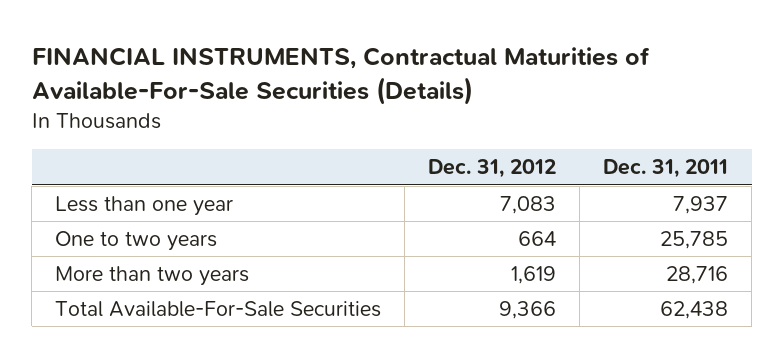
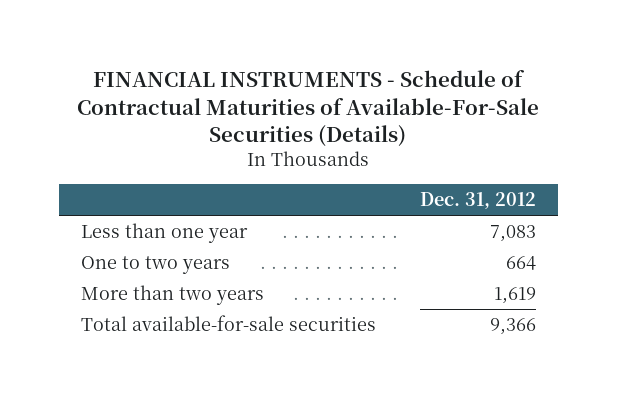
[31,47,650,105] FINANCIAL INSTRUMENTS, Contractual Maturities of Available-For-Sale Securities (Details) -> [77,69,540,148] FINANCIAL INSTRUMENTS - Schedule of Contractual Maturities of Available-For-Sale Securities (Details)
[603,159,729,179] Dec. 31, 2011 -> none
[55,301,382,318] Total Available-For-Sale Securities -> [80,315,376,332] Total available-for-sale securities

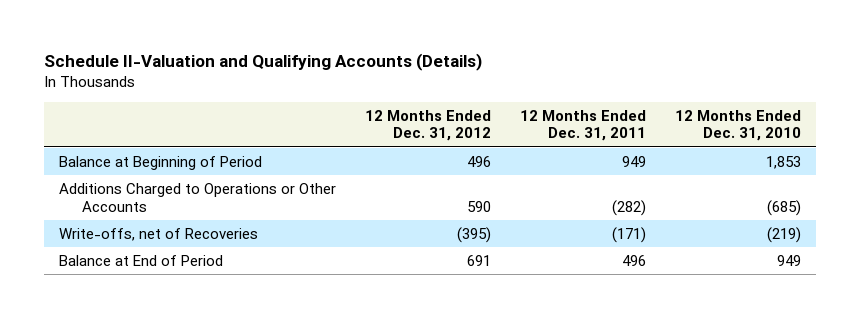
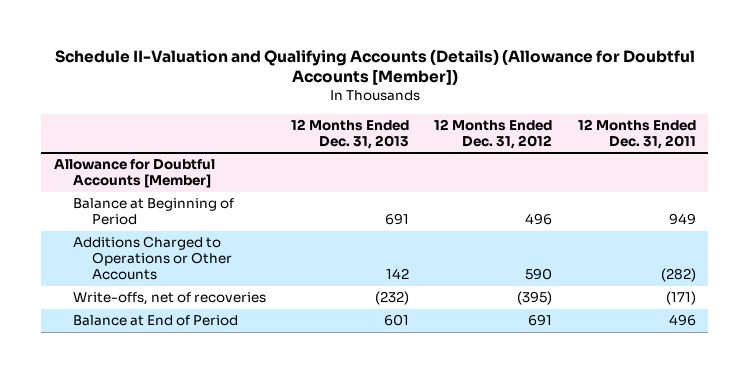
[44,53,483,72] Schedule II-Valuation and Qualifying Accounts (Details) -> [54,48,695,86] Schedule II-Valuation and Qualifying Accounts (Details) (Allowance for Doubtful Accounts [Member])
[675,109,802,142] 12 Months Ended Dec. 31, 2010 -> none
none -> [290,118,409,149] 12 Months Ended Dec. 31, 2013
none -> [53,159,215,189] Allowance for Doubtful Accounts [Member]
[58,227,258,241] Write-offs, net of Recoveries -> [72,292,266,306] Write-offs, net of recoveries

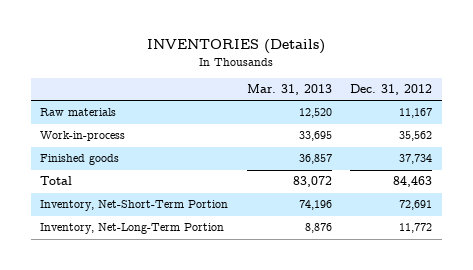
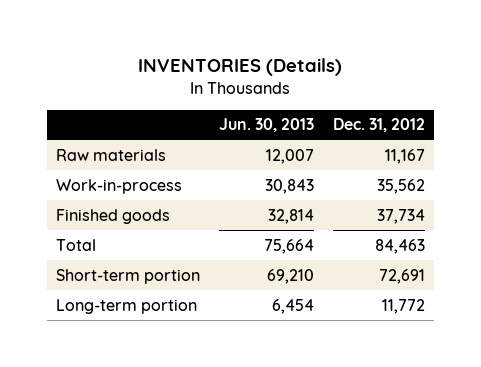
[246,84,332,96] Mar. 31, 2013 -> none
none -> [218,118,314,133] Jun. 30, 2013
[40,200,229,212] Inventory, Net-Short-Term Portion -> [56,268,201,284] Short-term portion
[40,223,225,235] Inventory, Net-Long-Term Portion -> [56,298,198,314] Long-term portion

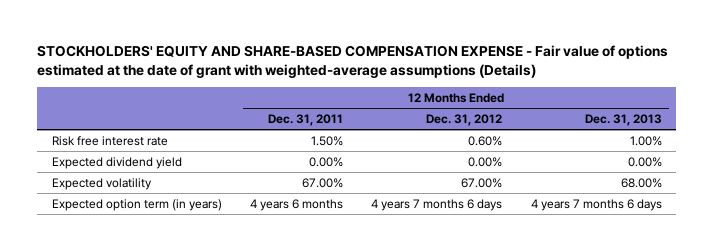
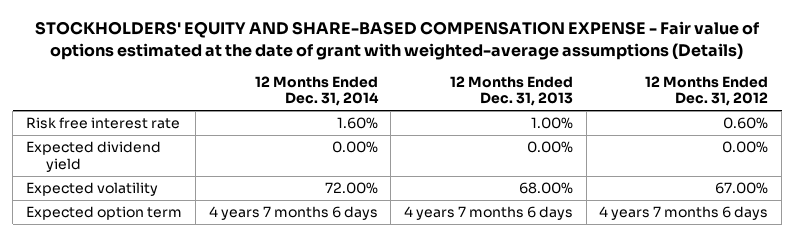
[267,113,343,126] Dec. 31, 2011 -> none
none -> [254,75,379,107] 12 Months Ended Dec. 31, 2014
[51,198,222,211] Expected option term (in years) -> [26,206,183,221] Expected option term

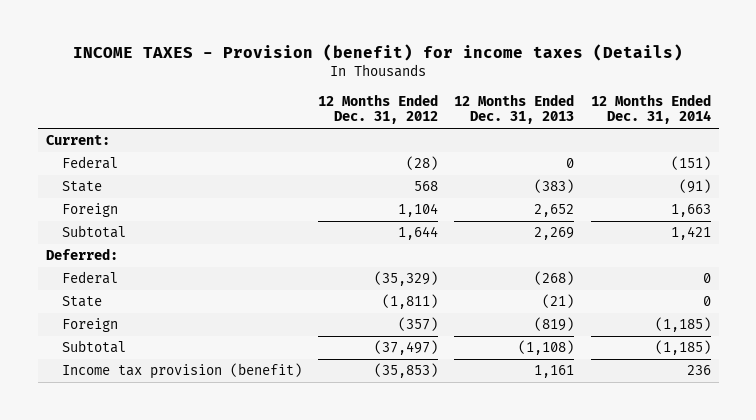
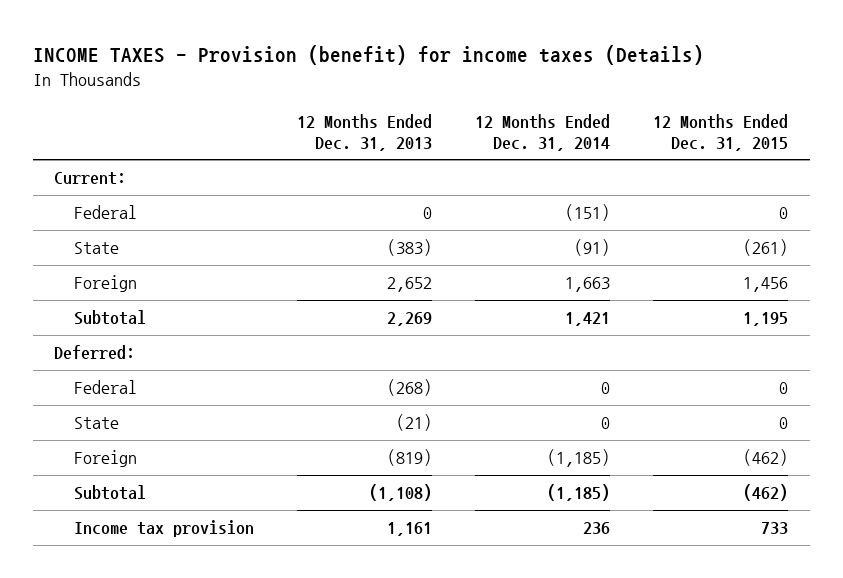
[317,93,438,125] 12 Months Ended Dec. 31, 2012 -> none
none -> [653,113,789,151] 12 Months Ended Dec. 31, 2015
[61,363,302,380] Income tax provision (benefit) -> [74,520,255,538] Income tax provision

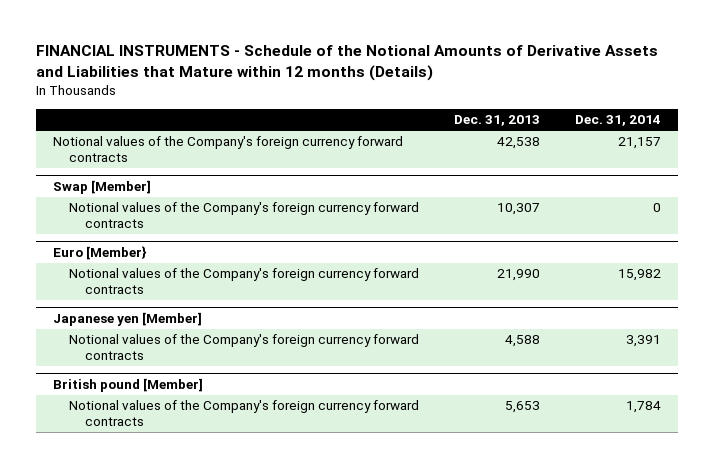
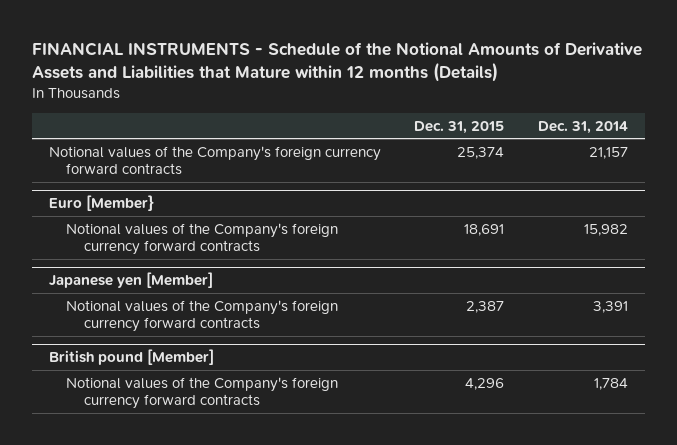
[453,115,540,127] Dec. 31, 2013 -> none
none -> [414,120,505,134] Dec. 31, 2015
[53,180,152,195] Swap [Member] -> none
[69,202,420,229] Notional values of the Company's foreign currency forward contracts -> none

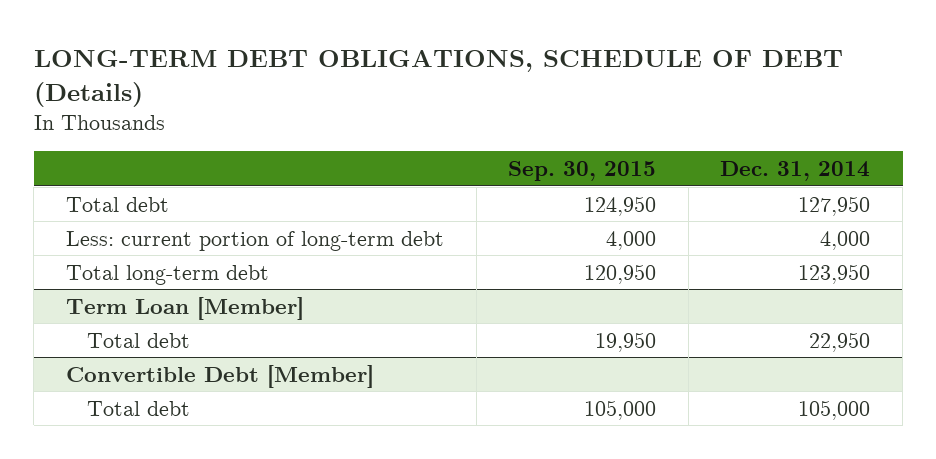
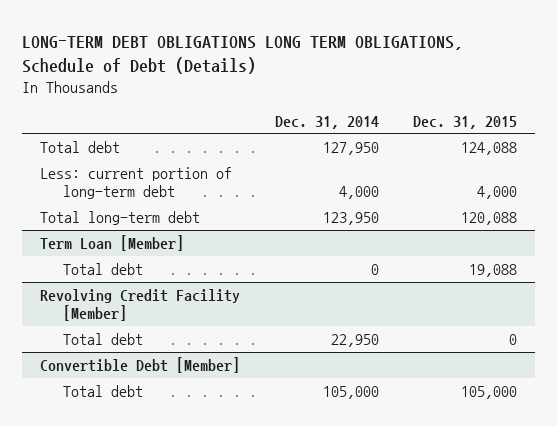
[33,50,843,107] LONG-TERM DEBT OBLIGATIONS, SCHEDULE OF DEBT (Details) -> [22,35,464,74] LONG-TERM DEBT OBLIGATIONS LONG TERM OBLIGATIONS, Schedule of Debt (Details)
[508,160,657,181] Sep. 30, 2015 -> none
none -> [413,115,518,129] Dec. 31, 2015
none -> [62,262,143,275] Total debt
none -> [39,288,240,322] Revolving Credit Facility [Member]

